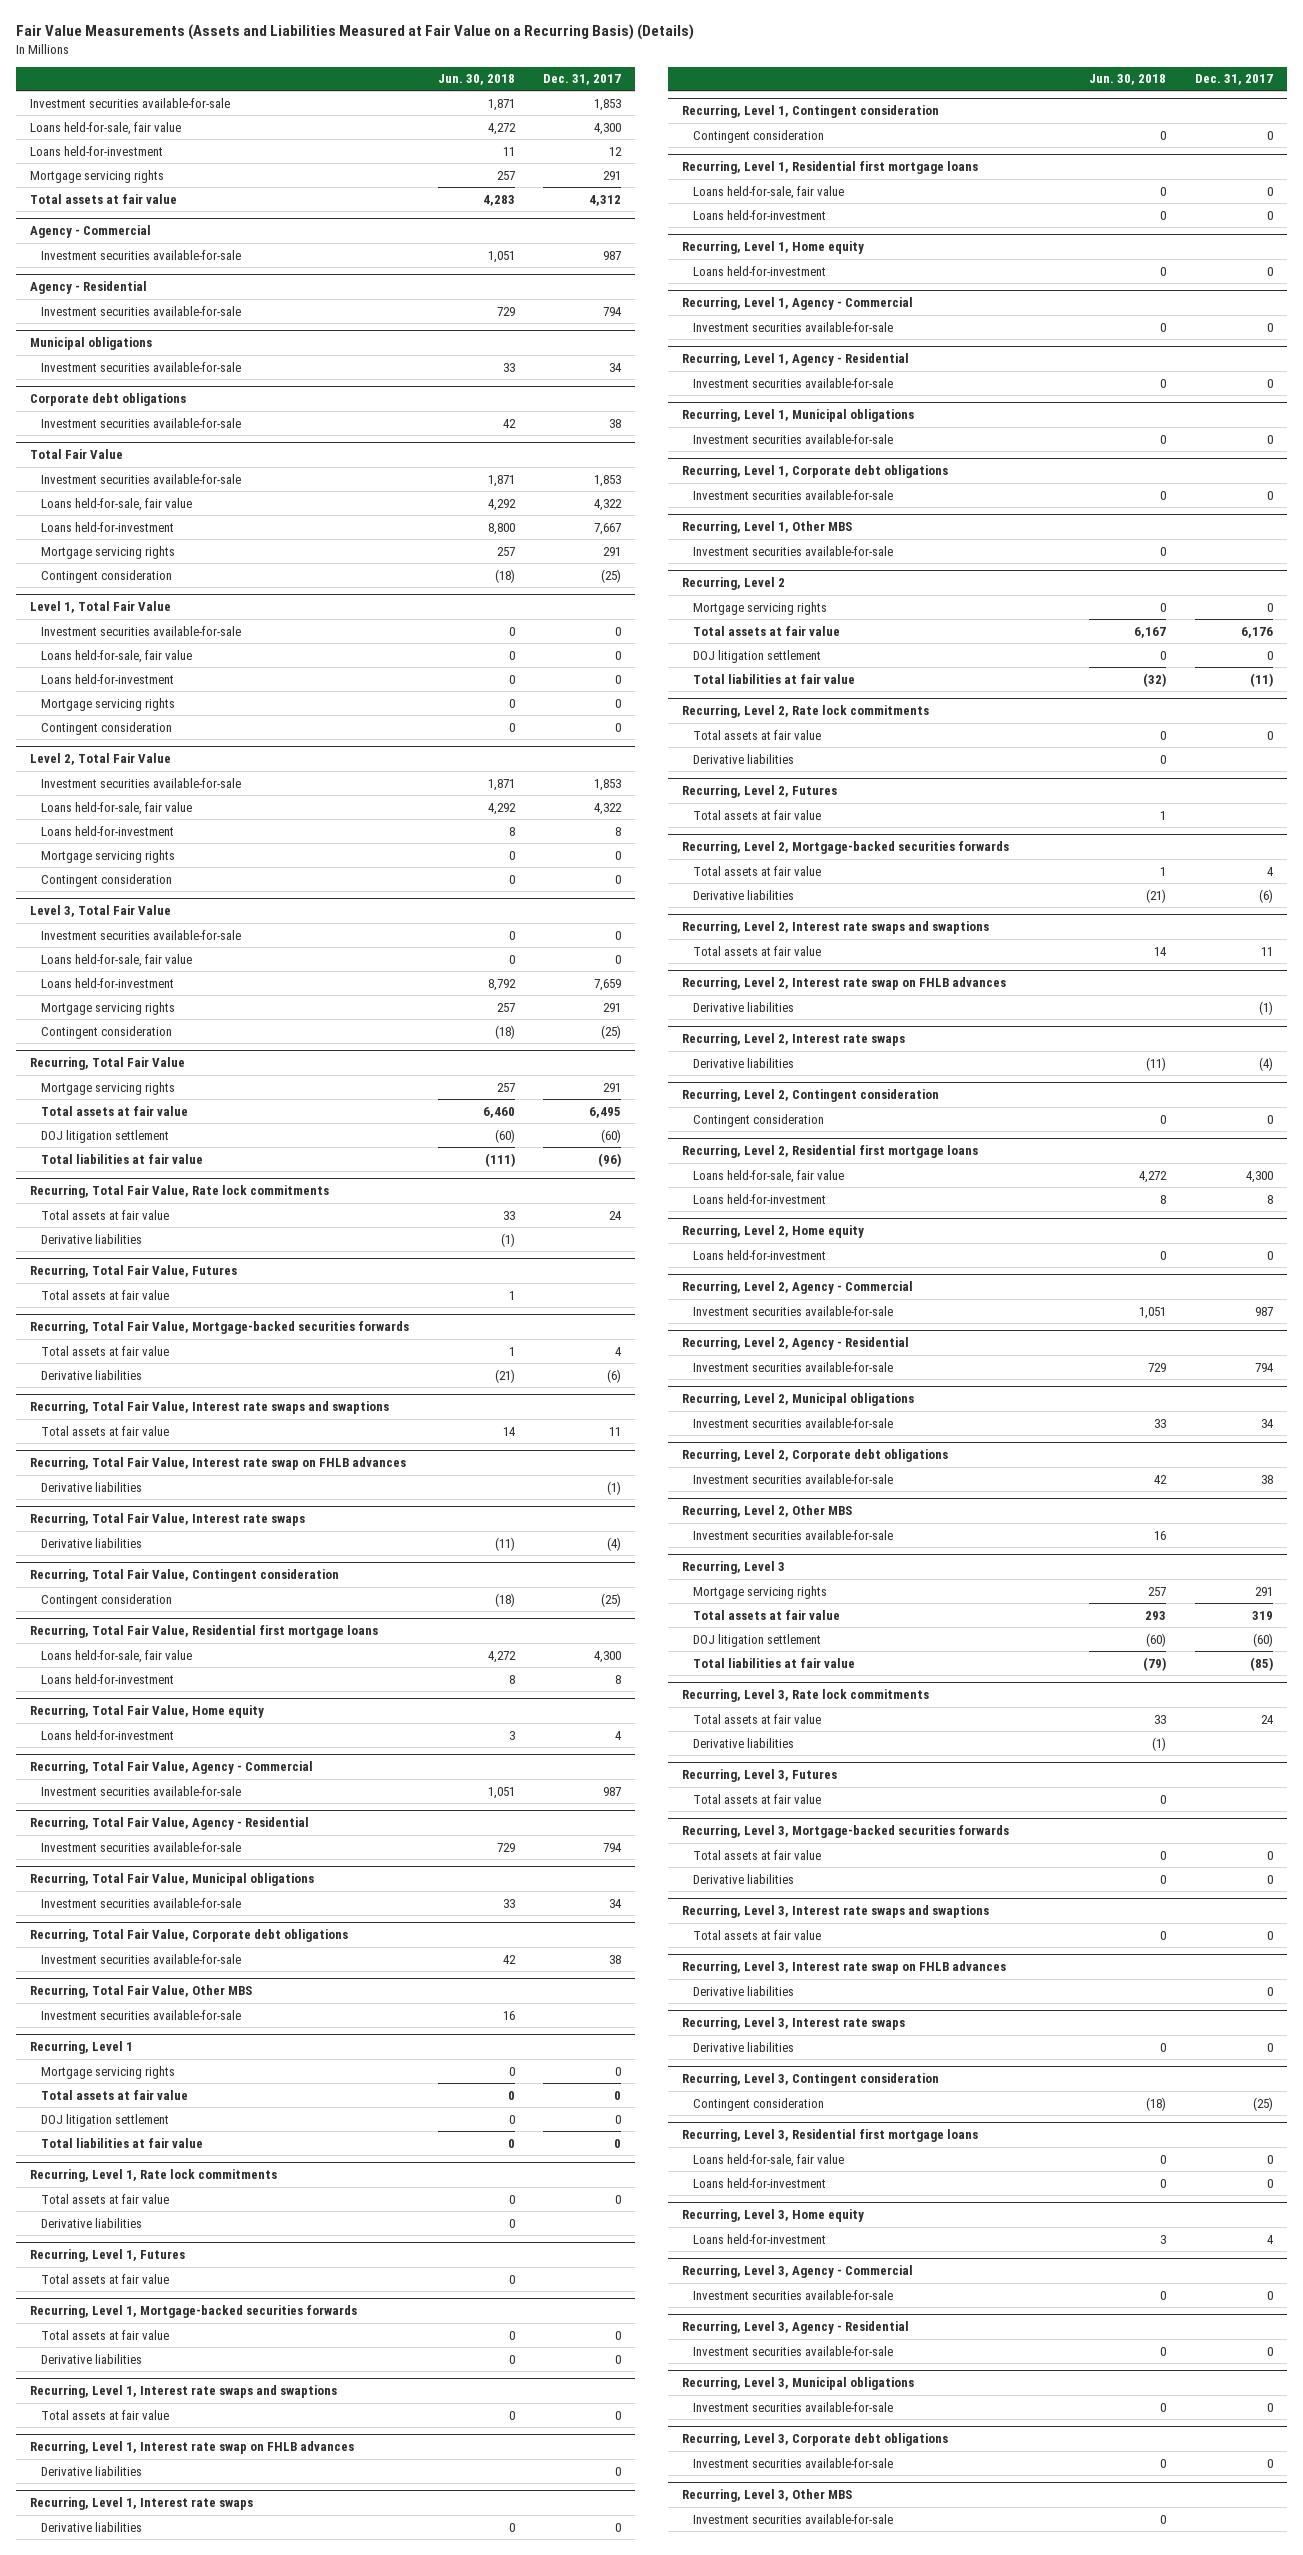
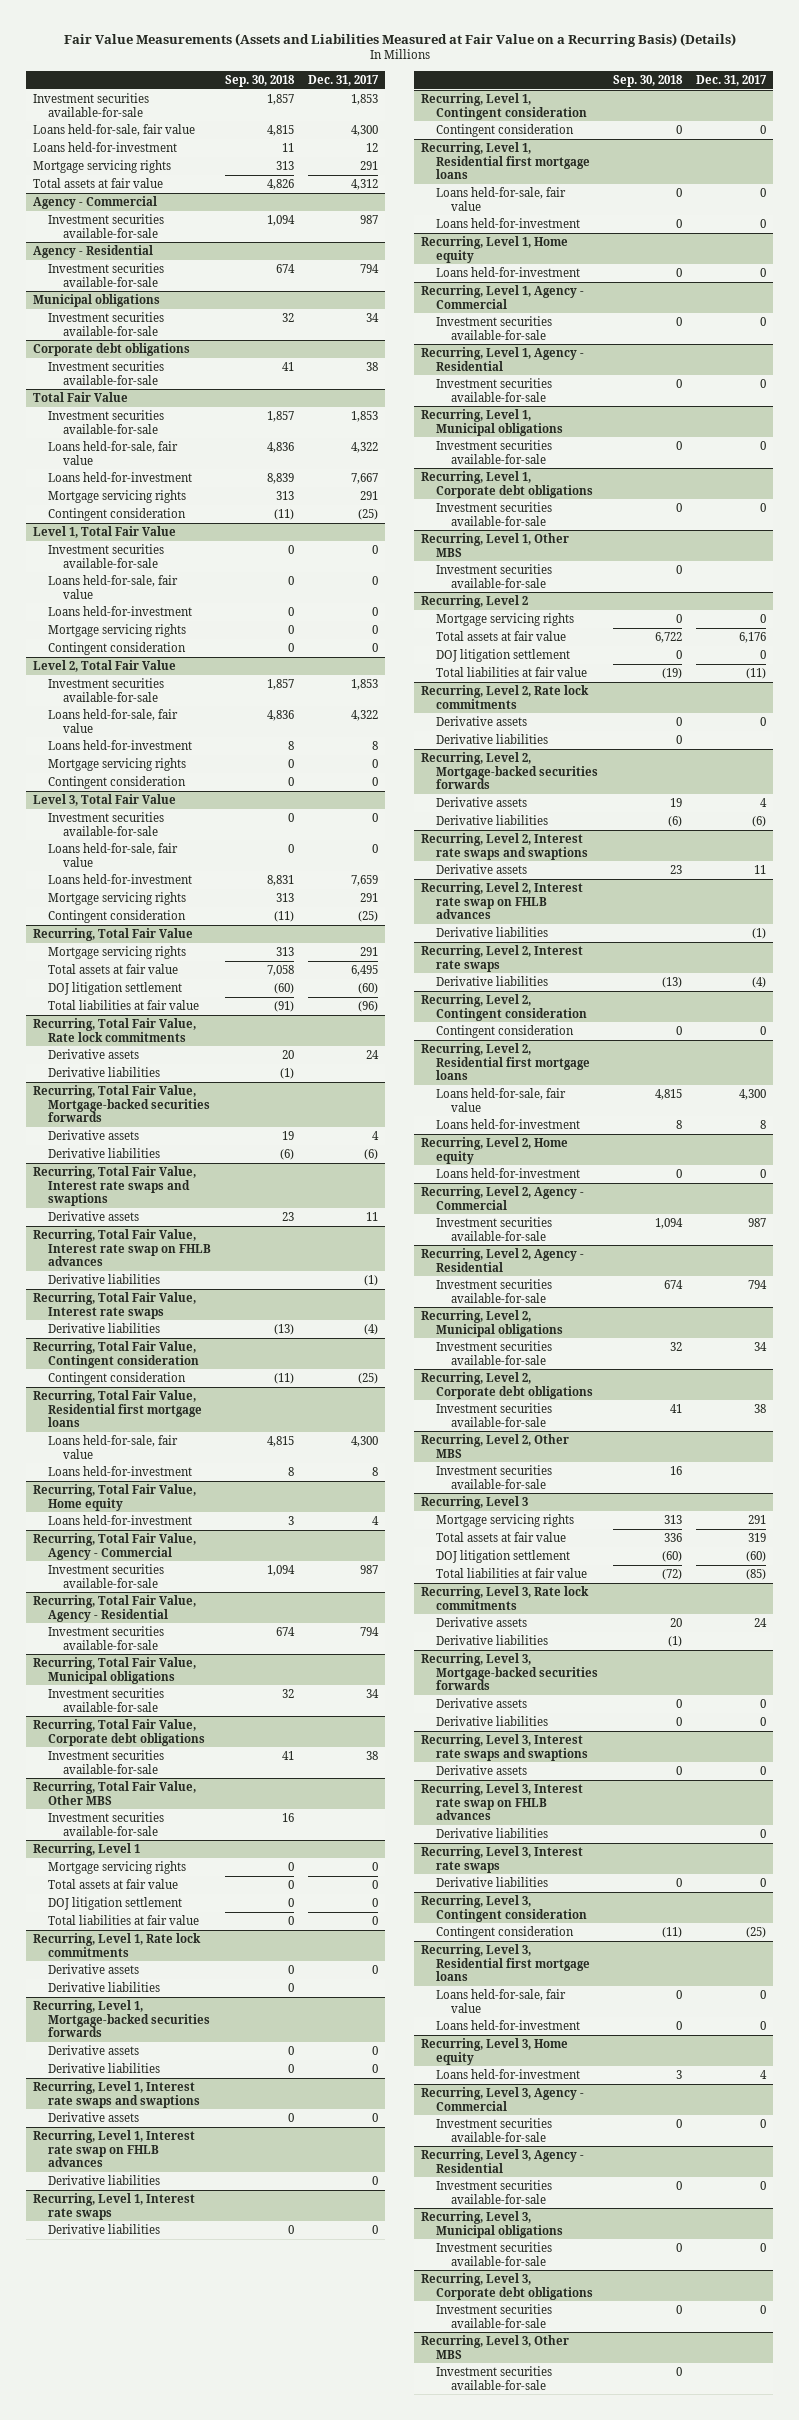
[437,74,515,86] Jun. 30, 2018 -> none
none -> [225,74,296,87] Sep. 30, 2018
[41,1209,170,1220] Total assets at fair value -> [48,1048,140,1059] Derivative assets
[30,1265,238,1279] Recurring, Total Fair Value, Futures -> none
[41,1289,170,1300] Total assets at fair value -> none
[41,1345,170,1356] Total assets at fair value -> [48,1129,140,1140] Derivative assets
[41,1425,170,1436] Total assets at fair value -> [48,1210,140,1221] Derivative assets
[41,2193,170,2204] Total assets at fair value -> [48,1963,140,1974] Derivative assets
[30,2249,186,2263] Recurring, Level 1, Futures -> none
[41,2273,170,2284] Total assets at fair value -> none
[41,2329,170,2340] Total assets at fair value -> [48,2044,140,2055] Derivative assets
[41,2409,170,2420] Total assets at fair value -> [48,2111,140,2122] Derivative assets
[693,729,822,740] Total assets at fair value -> [435,715,527,726] Derivative assets
[681,785,837,799] Recurring, Level 2, Futures -> none
[693,809,822,820] Total assets at fair value -> none
[693,865,822,876] Total assets at fair value -> [435,796,527,807] Derivative assets
[693,945,822,956] Total assets at fair value -> [435,863,527,874] Derivative assets
[693,1713,822,1724] Total assets at fair value -> [435,1616,527,1627] Derivative assets
[681,1769,837,1783] Recurring, Level 3, Futures -> none
[693,1793,822,1804] Total assets at fair value -> none
[693,1849,822,1860] Total assets at fair value -> [435,1697,527,1708] Derivative assets
[693,1929,822,1940] Total assets at fair value -> [435,1764,527,1775] Derivative assets

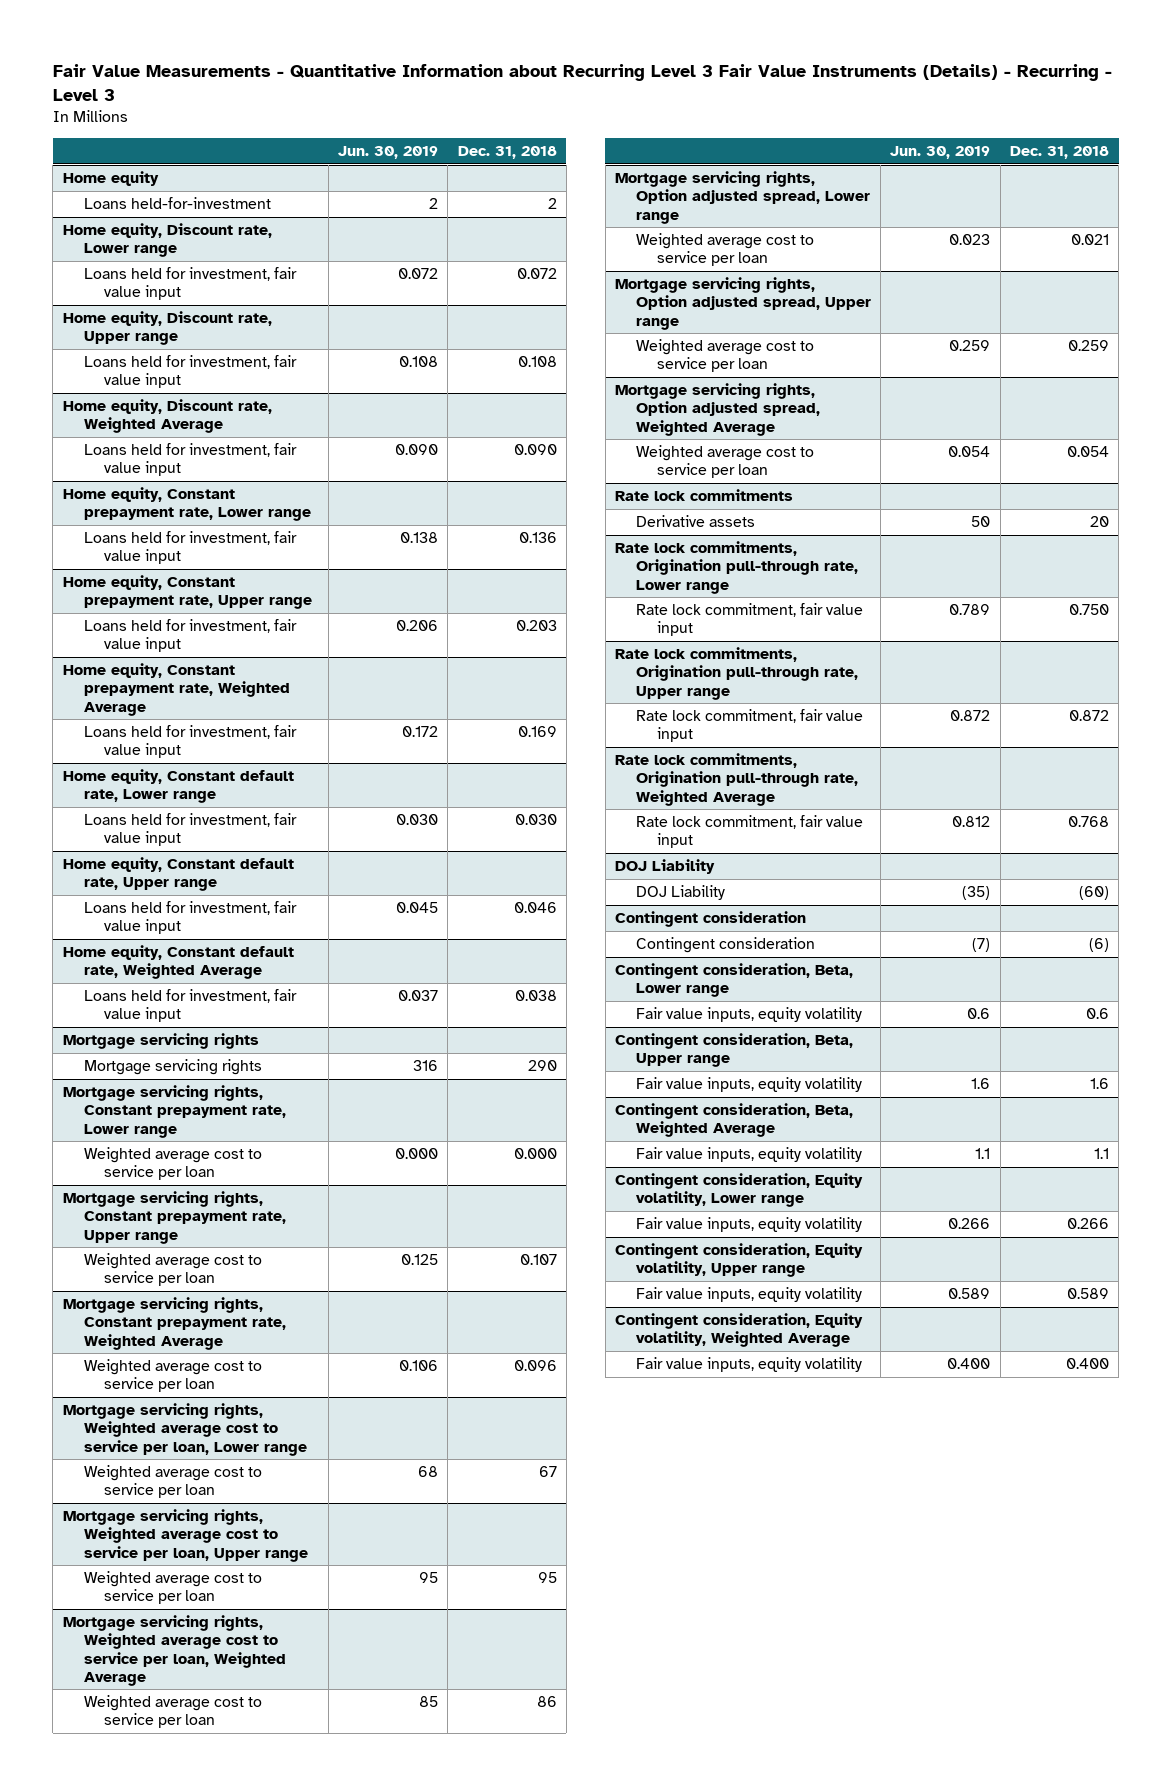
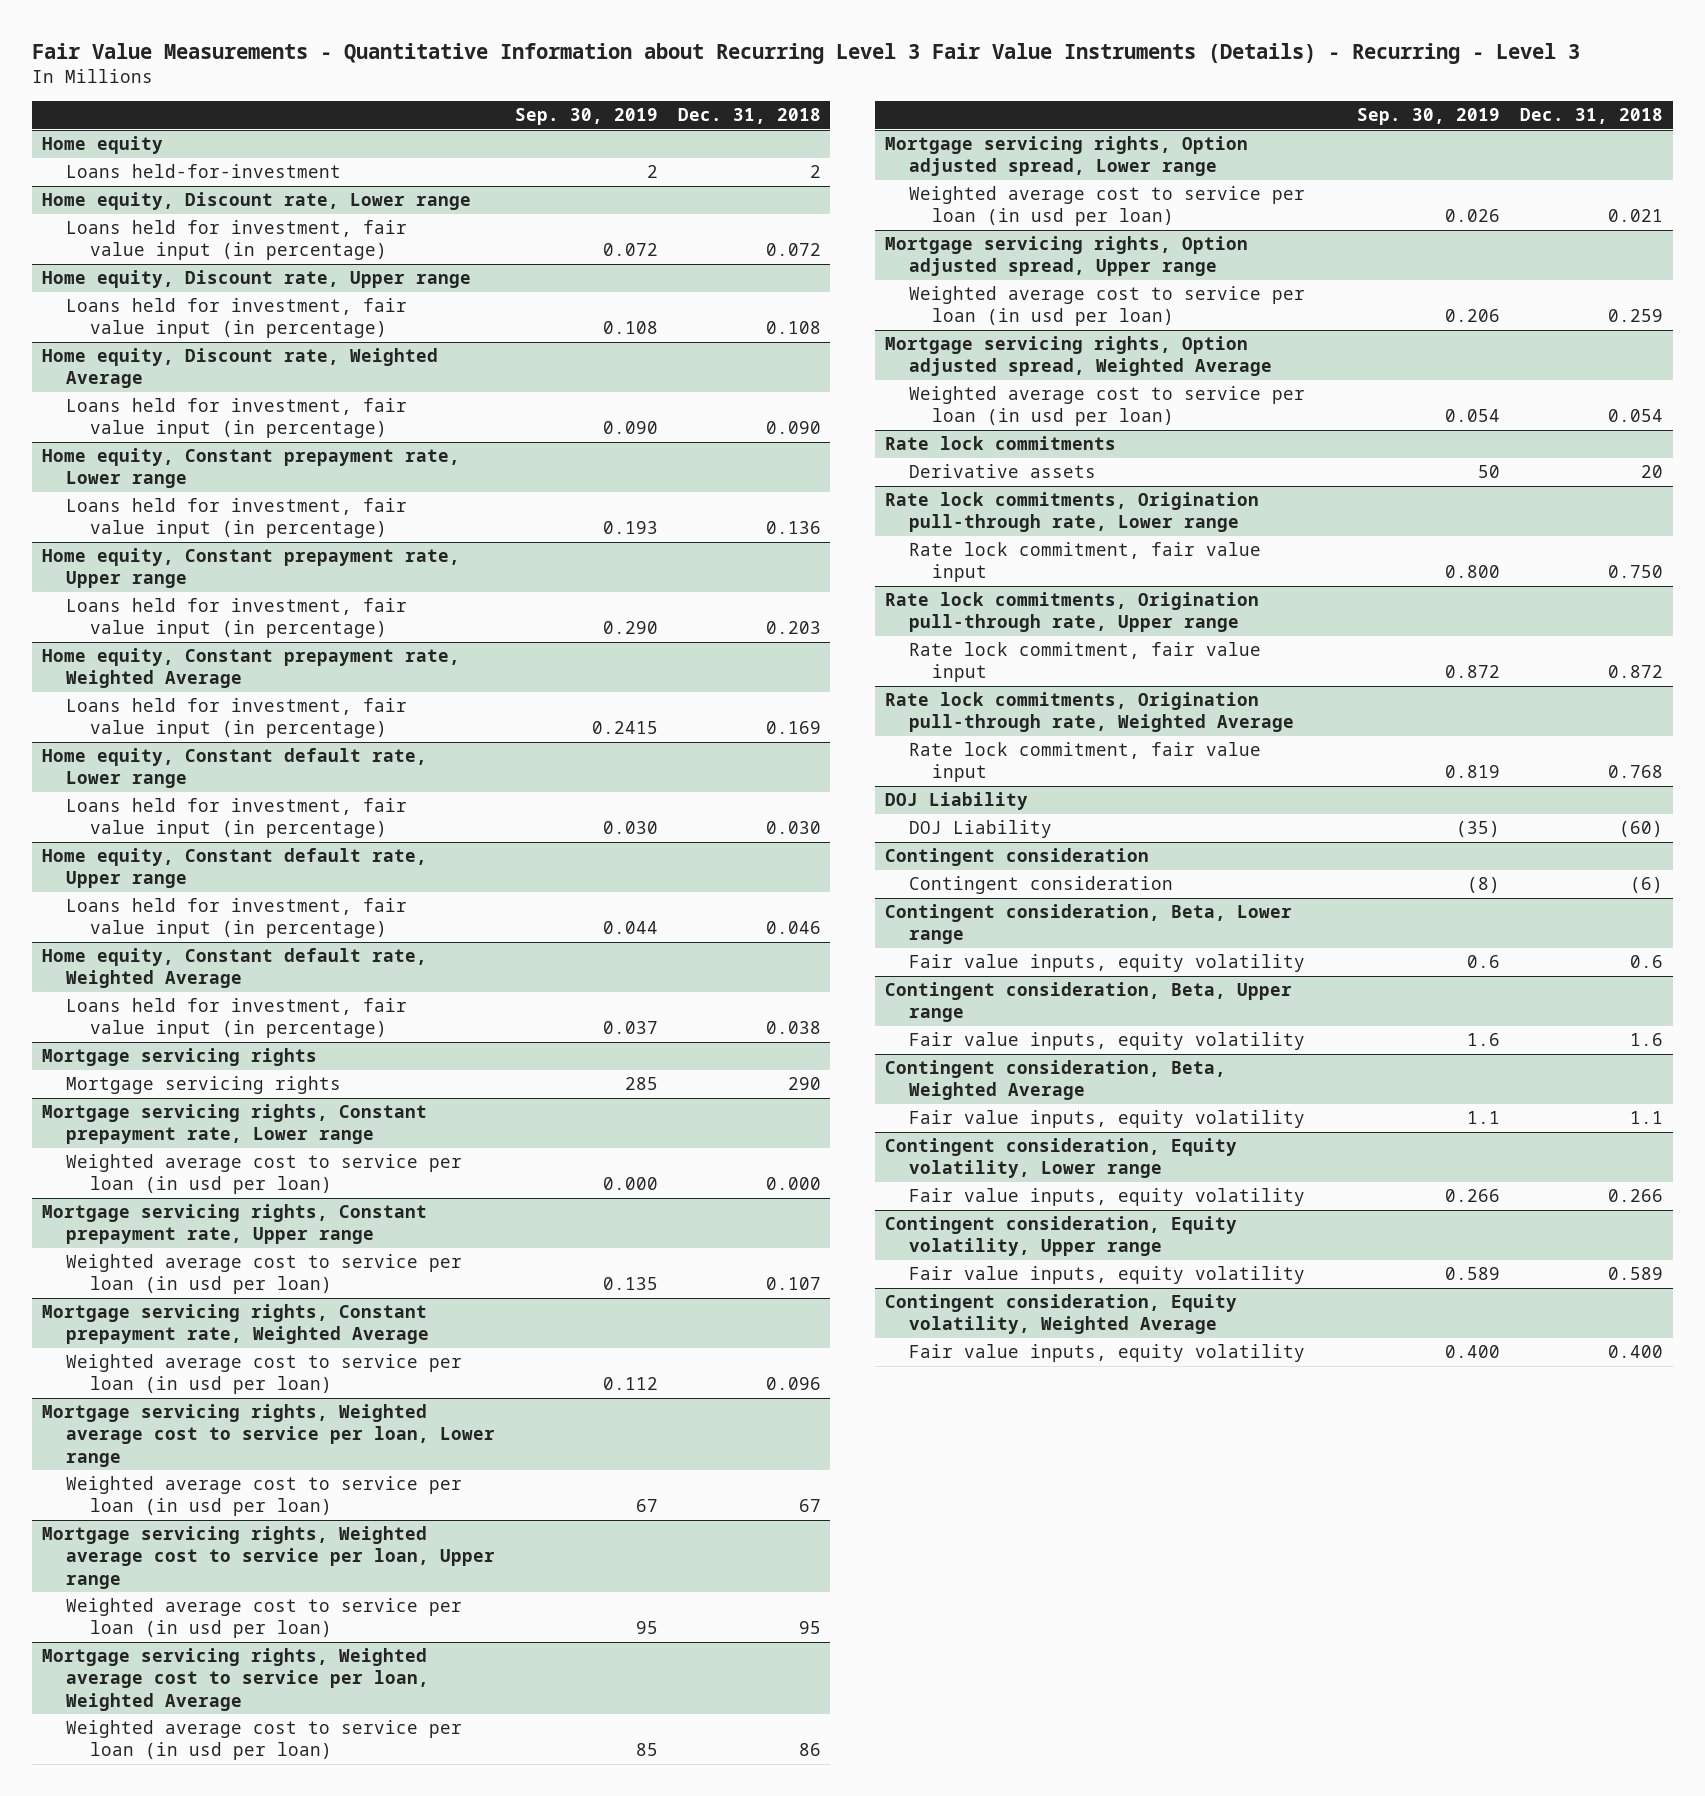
[338,146,439,160] Jun. 30, 2019 -> none
none -> [514,108,658,126] Sep. 30, 2019
[83,267,297,301] Loans held for investment, fair value input -> [65,220,407,261] Loans held for investment, fair value input (in percentage)
[83,355,297,389] Loans held for investment, fair value input -> [65,298,407,339] Loans held for investment, fair value input (in percentage)
[83,443,297,477] Loans held for investment, fair value input -> [65,398,407,439] Loans held for investment, fair value input (in percentage)
[83,531,297,565] Loans held for investment, fair value input -> [65,498,407,539] Loans held for investment, fair value input (in percentage)
[83,619,297,653] Loans held for investment, fair value input -> [65,598,407,639] Loans held for investment, fair value input (in percentage)
[83,725,297,759] Loans held for investment, fair value input -> [65,698,407,739] Loans held for investment, fair value input (in percentage)
[83,813,297,847] Loans held for investment, fair value input -> [65,798,407,839] Loans held for investment, fair value input (in percentage)
[83,901,297,935] Loans held for investment, fair value input -> [65,898,407,939] Loans held for investment, fair value input (in percentage)
[83,989,297,1023] Loans held for investment, fair value input -> [65,998,407,1039] Loans held for investment, fair value input (in percentage)
[83,1147,262,1181] Weighted average cost to service per loan -> [65,1154,462,1195] Weighted average cost to service per loan (in usd per loan)
[83,1253,262,1287] Weighted average cost to service per loan -> [65,1254,462,1295] Weighted average cost to service per loan (in usd per loan)
[83,1359,262,1393] Weighted average cost to service per loan -> [65,1354,462,1395] Weighted average cost to service per loan (in usd per loan)
[83,1465,262,1499] Weighted average cost to service per loan -> [65,1476,462,1517] Weighted average cost to service per loan (in usd per loan)
[83,1571,262,1605] Weighted average cost to service per loan -> [65,1598,462,1639] Weighted average cost to service per loan (in usd per loan)
[83,1695,262,1729] Weighted average cost to service per loan -> [65,1720,462,1761] Weighted average cost to service per loan (in usd per loan)
[635,233,814,267] Weighted average cost to service per loan -> [908,186,1305,227] Weighted average cost to service per loan (in usd per loan)
[635,339,814,373] Weighted average cost to service per loan -> [908,286,1305,327] Weighted average cost to service per loan (in usd per loan)
[635,445,814,479] Weighted average cost to service per loan -> [908,386,1305,427] Weighted average cost to service per loan (in usd per loan)

